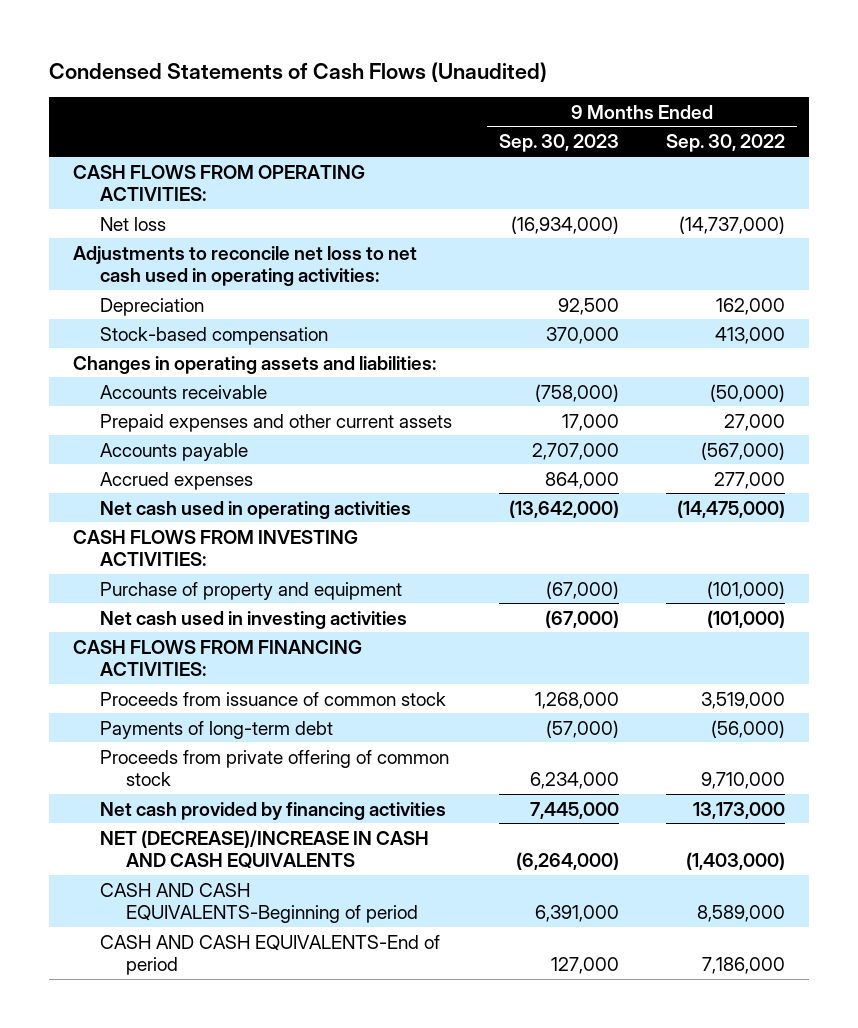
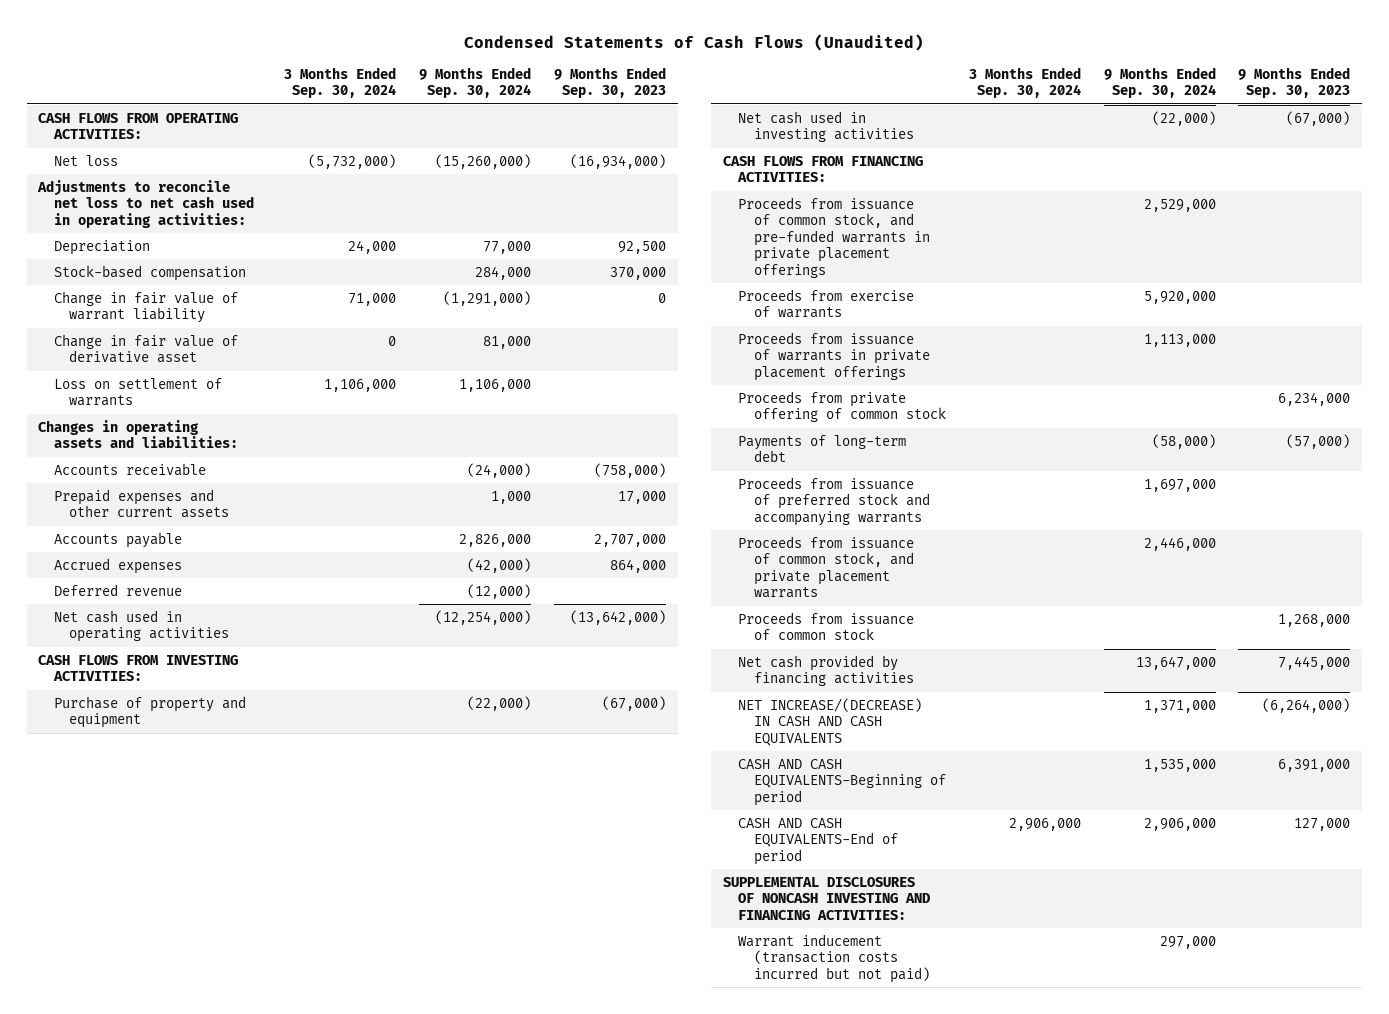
[666,134,786,153] Sep. 30, 2022 -> none
none -> [284,66,397,99] 3 Months Ended Sep. 30, 2024
none -> [419,66,532,99] 9 Months Ended Sep. 30, 2024
none -> [53,290,238,324] Change in fair value of warrant liability
none -> [53,333,238,364] Change in fair value of derivative asset
none -> [53,377,222,407] Loss on settlement of warrants
none -> [53,583,182,596] Deferred revenue
none -> [738,196,930,278] Proceeds from issuance of common stock, and pre-funded warrants in private placement offerings
none -> [738,288,915,319] Proceeds from exercise of warrants
none -> [738,331,930,381] Proceeds from issuance of warrants in private placement offerings
[99,720,333,739] Payments of long-term debt -> [738,434,907,463] Payments of long-term debt
none -> [738,476,930,526] Proceeds from issuance of preferred stock and accompanying warrants
none -> [738,535,915,599] Proceeds from issuance of common stock, and private placement warrants
[99,691,446,706] Proceeds from issuance of common stock -> [738,611,915,641] Proceeds from issuance of common stock
[99,829,429,868] NET (DECREASE)/INCREASE IN CASH AND CASH EQUIVALENTS -> [738,697,923,746] NET INCREASE/(DECREASE) IN CASH AND CASH EQUIVALENTS
none -> [722,876,931,920] SUPPLEMENTAL DISCLOSURES OF NONCASH INVESTING AND FINANCING ACTIVITIES:
none -> [738,933,930,983] Warrant inducement (transaction costs incurred but not paid)

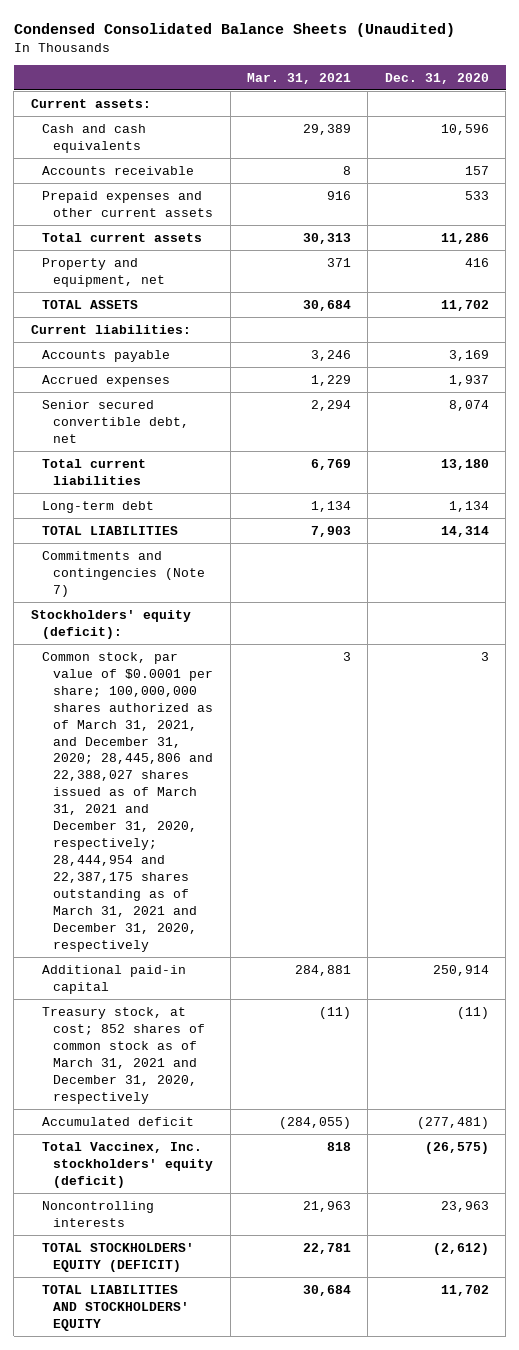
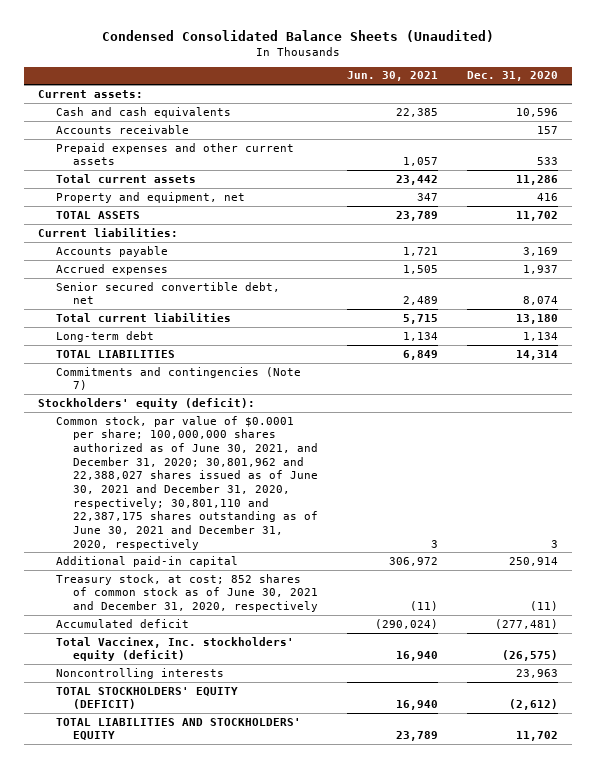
[246,72,351,84] Mar. 31, 2021 -> none
none -> [346,71,438,82] Jun. 30, 2021
[41,651,214,952] Common stock, par value of $0.0001 per share; 100,000,000 shares authorized as of March 31, 2021, and December 31, 2020; 28,445,806 and 22,388,027 shares issued as of March 31, 2021 and December 31, 2020, respectively; 28,444,954 and 22,387,175 shares outstanding as of March 31, 2021 and December 31, 2020, respectively -> [55,415,319,550] Common stock, par value of $0.0001 per share; 100,000,000 shares authorized as of June 30, 2021, and December 31, 2020; 30,801,962 and 22,388,027 shares issued as of June 30, 2021 and December 31, 2020, respectively; 30,801,110 and 22,387,175 shares outstanding as of June 30, 2021 and December 31, 2020, respectively
[41,1006,206,1104] Treasury stock, at cost; 852 shares of common stock as of March 31, 2021 and December 31, 2020, respectively -> [55,573,319,613] Treasury stock, at cost; 852 shares of common stock as of June 30, 2021 and December 31, 2020, respectively

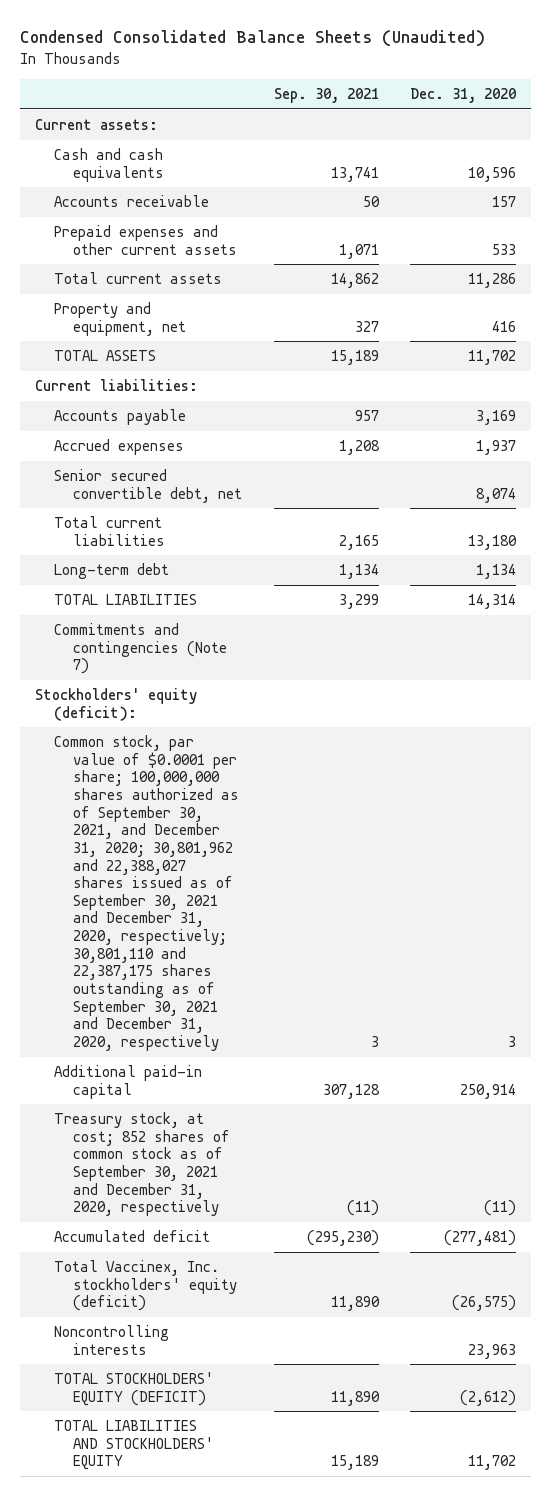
[346,71,438,82] Jun. 30, 2021 -> none
none -> [273,88,379,104] Sep. 30, 2021
[55,415,319,550] Common stock, par value of $0.0001 per share; 100,000,000 shares authorized as of June 30, 2021, and December 31, 2020; 30,801,962 and 22,388,027 shares issued as of June 30, 2021 and December 31, 2020, respectively; 30,801,110 and 22,387,175 shares outstanding as of June 30, 2021 and December 31, 2020, respectively -> [54,735,240,1051] Common stock, par value of $0.0001 per share; 100,000,000 shares authorized as of September 30, 2021, and December 31, 2020; 30,801,962 and 22,388,027 shares issued as of September 30, 2021 and December 31, 2020, respectively; 30,801,110 and 22,387,175 shares outstanding as of September 30, 2021 and December 31, 2020, respectively
[55,573,319,613] Treasury stock, at cost; 852 shares of common stock as of June 30, 2021 and December 31, 2020, respectively -> [54,1112,231,1217] Treasury stock, at cost; 852 shares of common stock as of September 30, 2021 and December 31, 2020, respectively

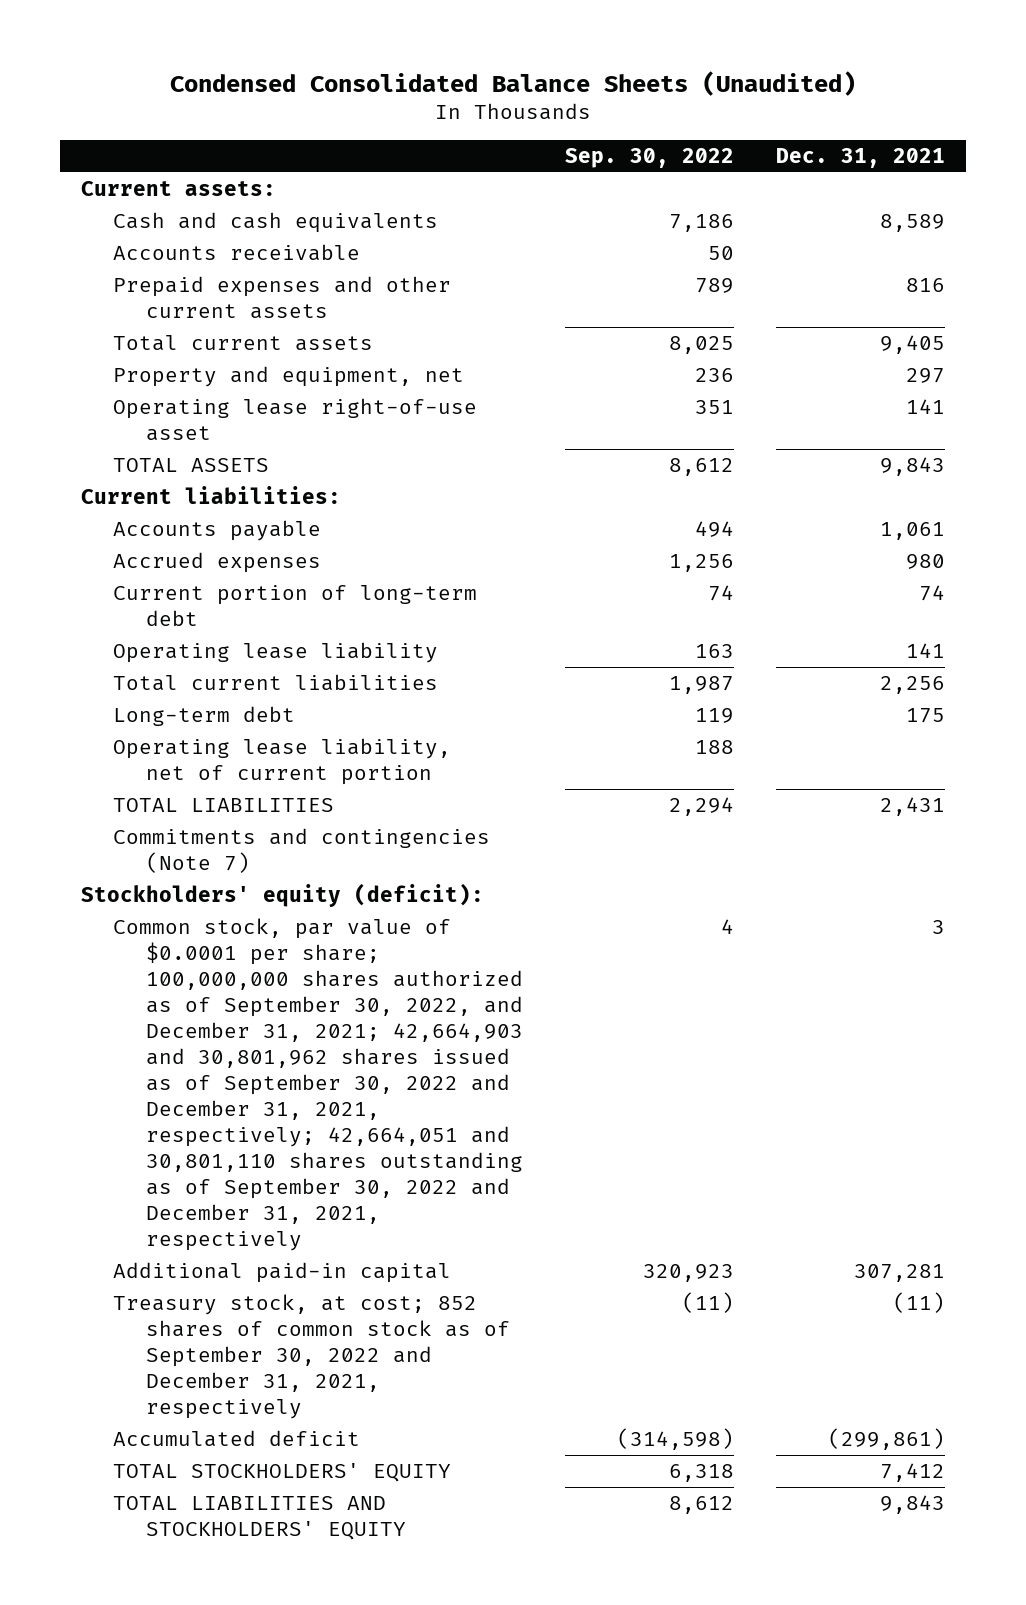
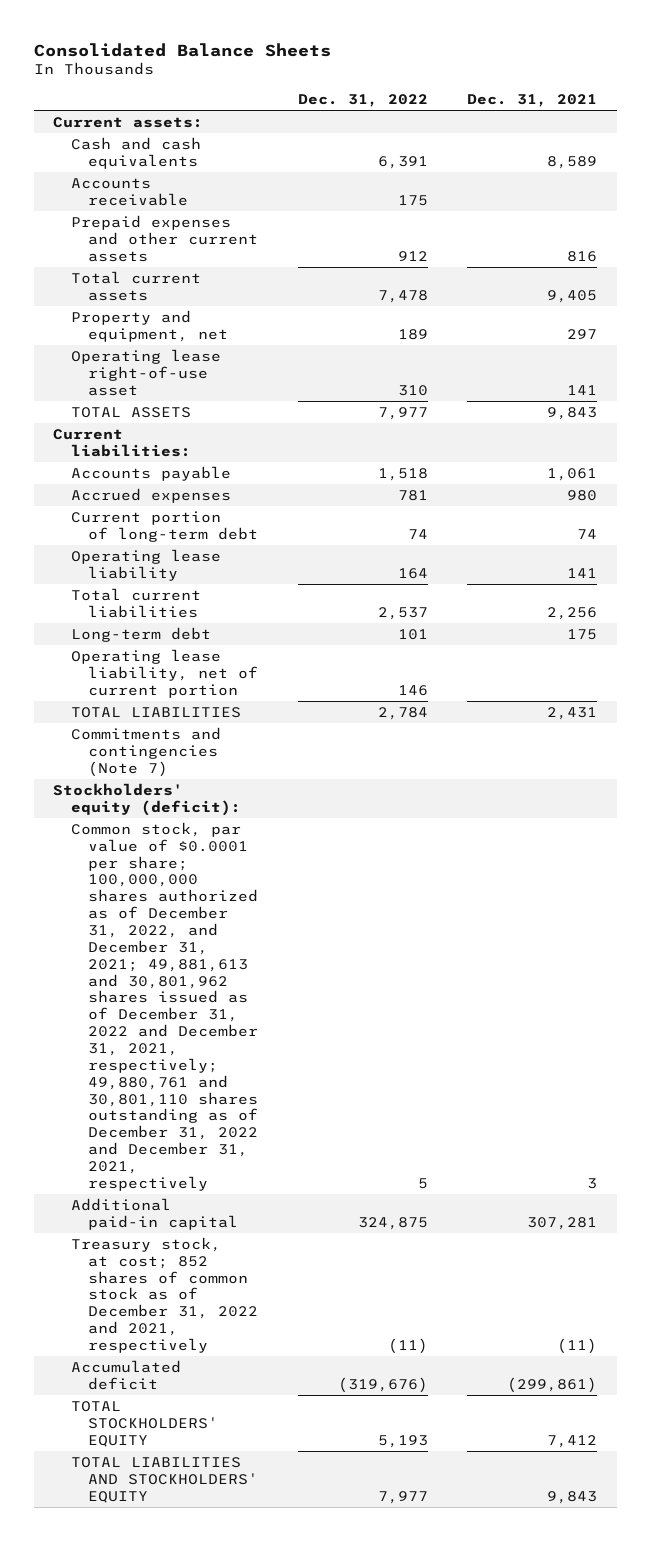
[170,70,857,96] Condensed Consolidated Balance Sheets (Unaudited) -> [33,42,331,57] Consolidated Balance Sheets
[564,147,734,168] Sep. 30, 2022 -> none
none -> [297,94,428,108] Dec. 31, 2022
[113,918,523,1251] Common stock, par value of $0.0001 per share; 100,000,000 shares authorized as of September 30, 2022, and December 31, 2021; 42,664,903 and 30,801,962 shares issued as of September 30, 2022 and December 31, 2021, respectively; 42,664,051 and 30,801,110 shares outstanding as of September 30, 2022 and December 31, 2021, respectively -> [70,821,259,1191] Common stock, par value of $0.0001 per share; 100,000,000 shares authorized as of December 31, 2022, and December 31, 2021; 49,881,613 and 30,801,962 shares issued as of December 31, 2022 and December 31, 2021, respectively; 49,880,761 and 30,801,110 shares outstanding as of December 31, 2022 and December 31, 2021, respectively
[113,1294,510,1419] Treasury stock, at cost; 852 shares of common stock as of September 30, 2022 and December 31, 2021, respectively -> [70,1236,259,1353] Treasury stock, at cost; 852 shares of common stock as of December 31, 2022 and 2021, respectively

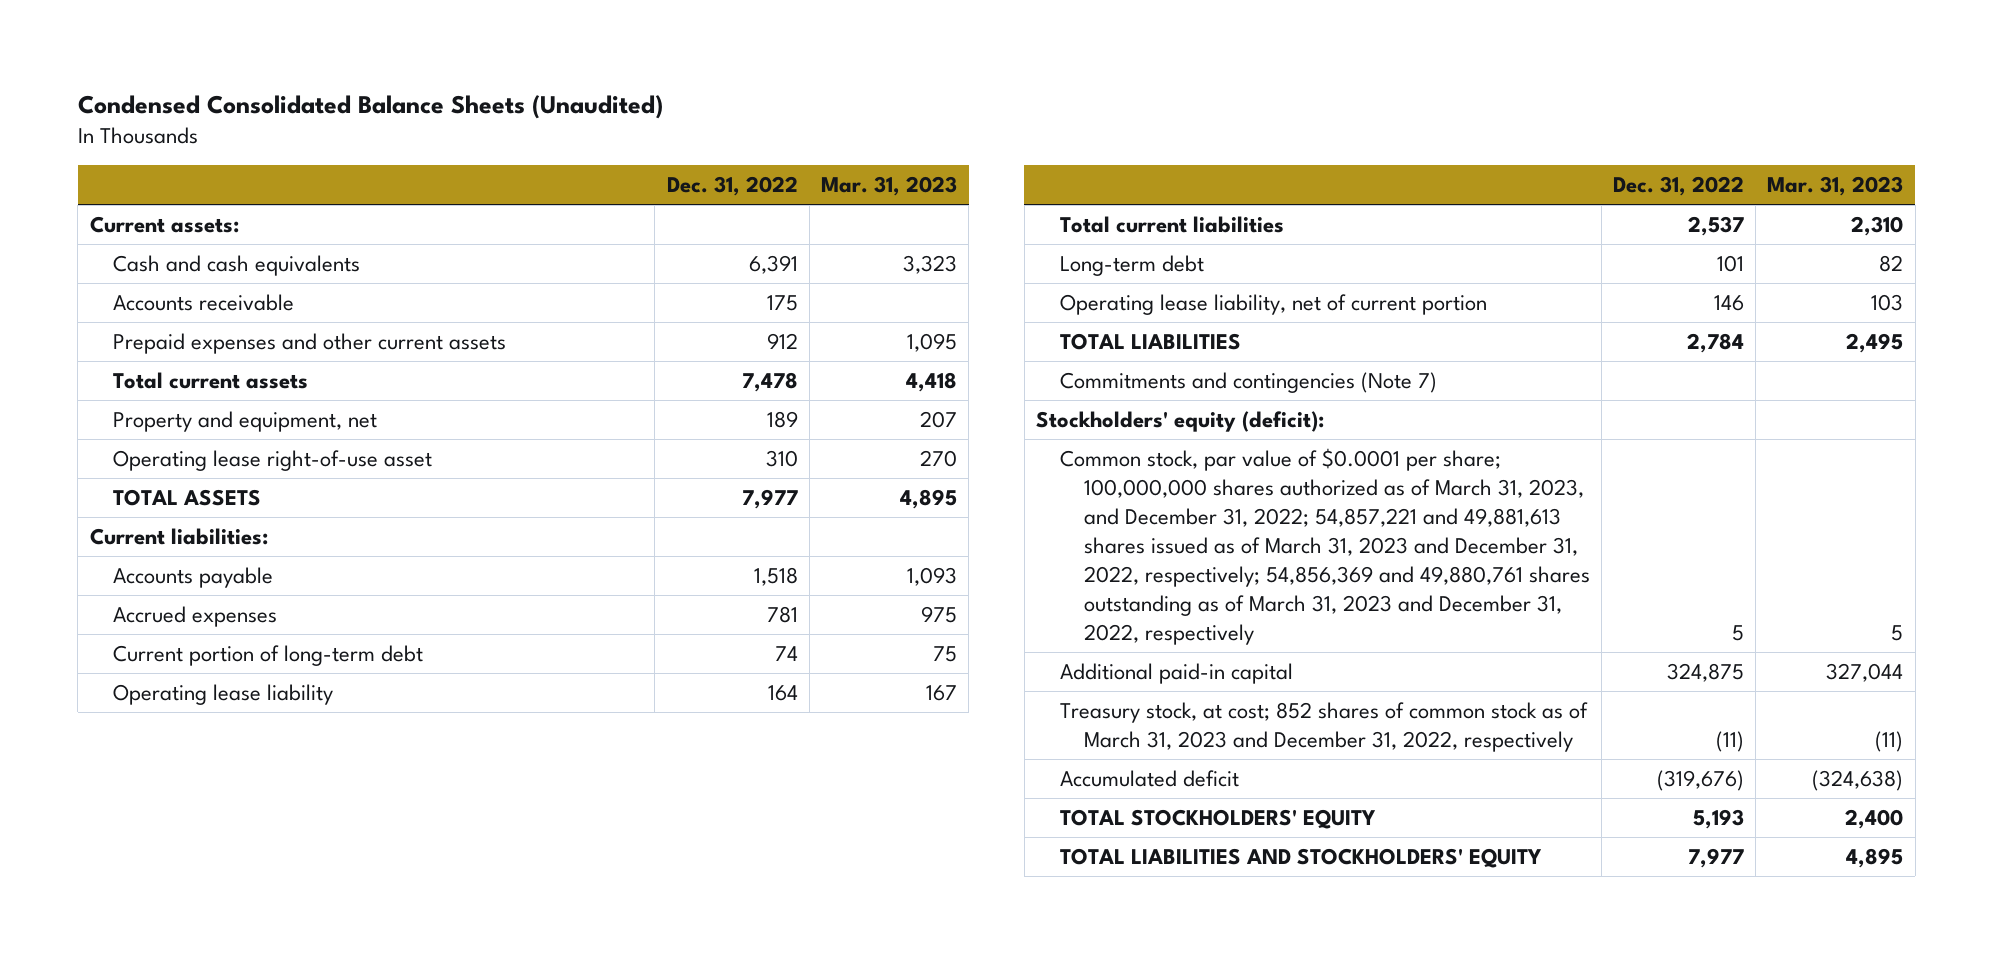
[33,42,331,57] Consolidated Balance Sheets -> [77,94,663,119] Condensed Consolidated Balance Sheets (Unaudited)
[467,94,598,108] Dec. 31, 2021 -> none
none -> [820,175,957,196] Mar. 31, 2023
[70,821,259,1191] Common stock, par value of $0.0001 per share; 100,000,000 shares authorized as of December 31, 2022, and December 31, 2021; 49,881,613 and 30,801,962 shares issued as of December 31, 2022 and December 31, 2021, respectively; 49,880,761 and 30,801,110 shares outstanding as of December 31, 2022 and December 31, 2021, respectively -> [1059,447,1590,645] Common stock, par value of $0.0001 per share; 100,000,000 shares authorized as of March 31, 2023, and December 31, 2022; 54,857,221 and 49,881,613 shares issued as of March 31, 2023 and December 31, 2022, respectively; 54,856,369 and 49,880,761 shares outstanding as of March 31, 2023 and December 31, 2022, respectively
[70,1236,259,1353] Treasury stock, at cost; 852 shares of common stock as of December 31, 2022 and 2021, respectively -> [1059,701,1588,752] Treasury stock, at cost; 852 shares of common stock as of March 31, 2023 and December 31, 2022, respectively

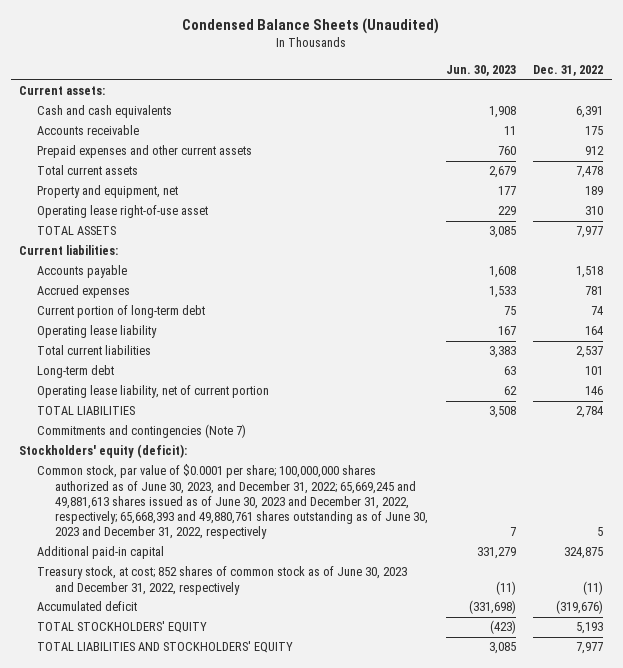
[77,94,663,119] Condensed Consolidated Balance Sheets (Unaudited) -> [182,18,440,35] Condensed Balance Sheets (Unaudited)
[820,175,957,196] Mar. 31, 2023 -> none
none -> [445,65,516,77] Jun. 30, 2023
[1059,447,1590,645] Common stock, par value of $0.0001 per share; 100,000,000 shares authorized as of March 31, 2023, and December 31, 2022; 54,857,221 and 49,881,613 shares issued as of March 31, 2023 and December 31, 2022, respectively; 54,856,369 and 49,880,761 shares outstanding as of March 31, 2023 and December 31, 2022, respectively -> [37,464,429,540] Common stock, par value of $0.0001 per share; 100,000,000 shares authorized as of June 30, 2023, and December 31, 2022; 65,669,245 and 49,881,613 shares issued as of June 30, 2023 and December 31, 2022, respectively; 65,668,393 and 49,880,761 shares outstanding as of June 30, 2023 and December 31, 2022, respectively
[1059,701,1588,752] Treasury stock, at cost; 852 shares of common stock as of March 31, 2023 and December 31, 2022, respectively -> [37,566,408,595] Treasury stock, at cost; 852 shares of common stock as of June 30, 2023 and December 31, 2022, respectively

